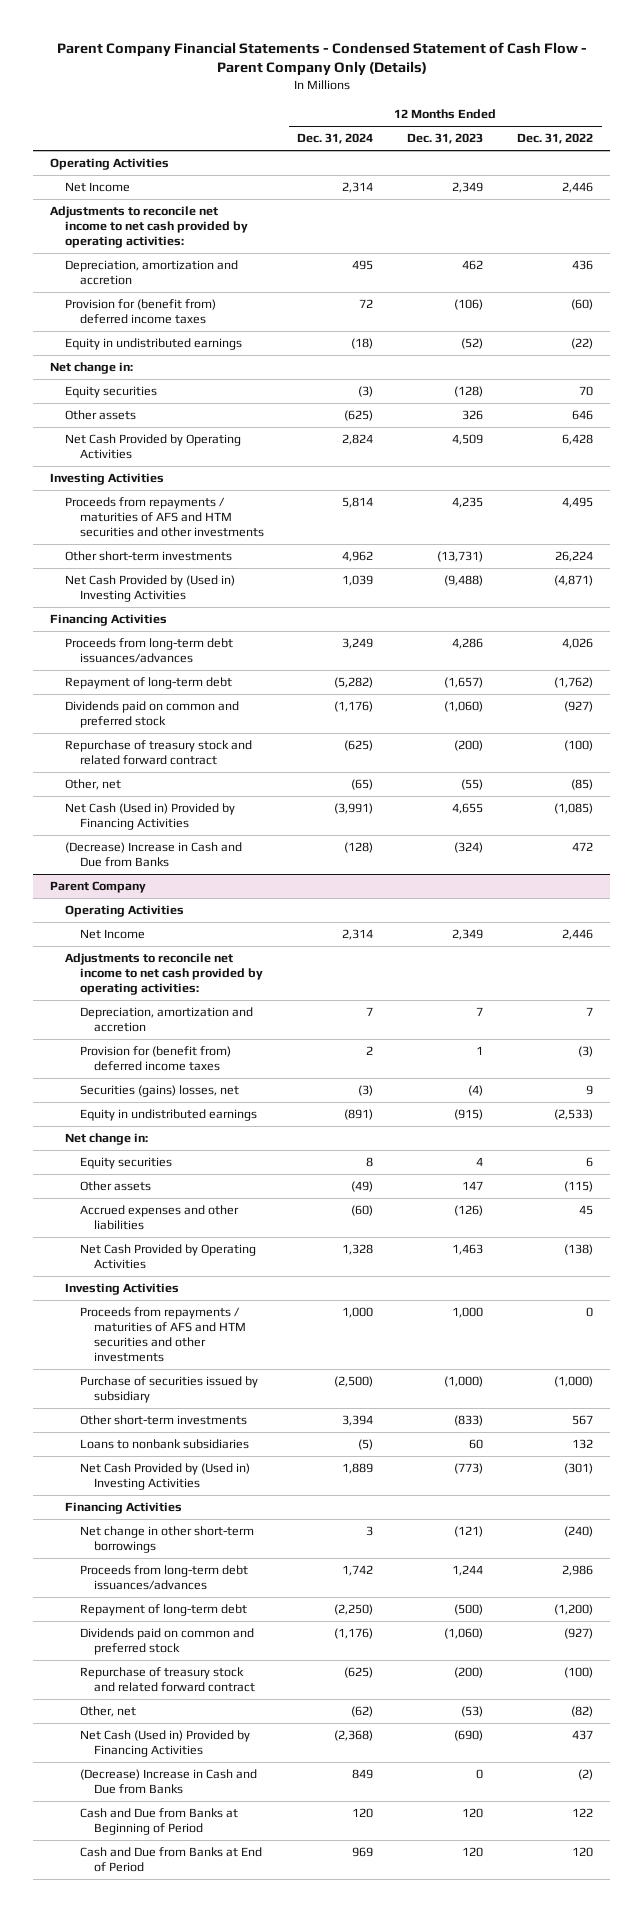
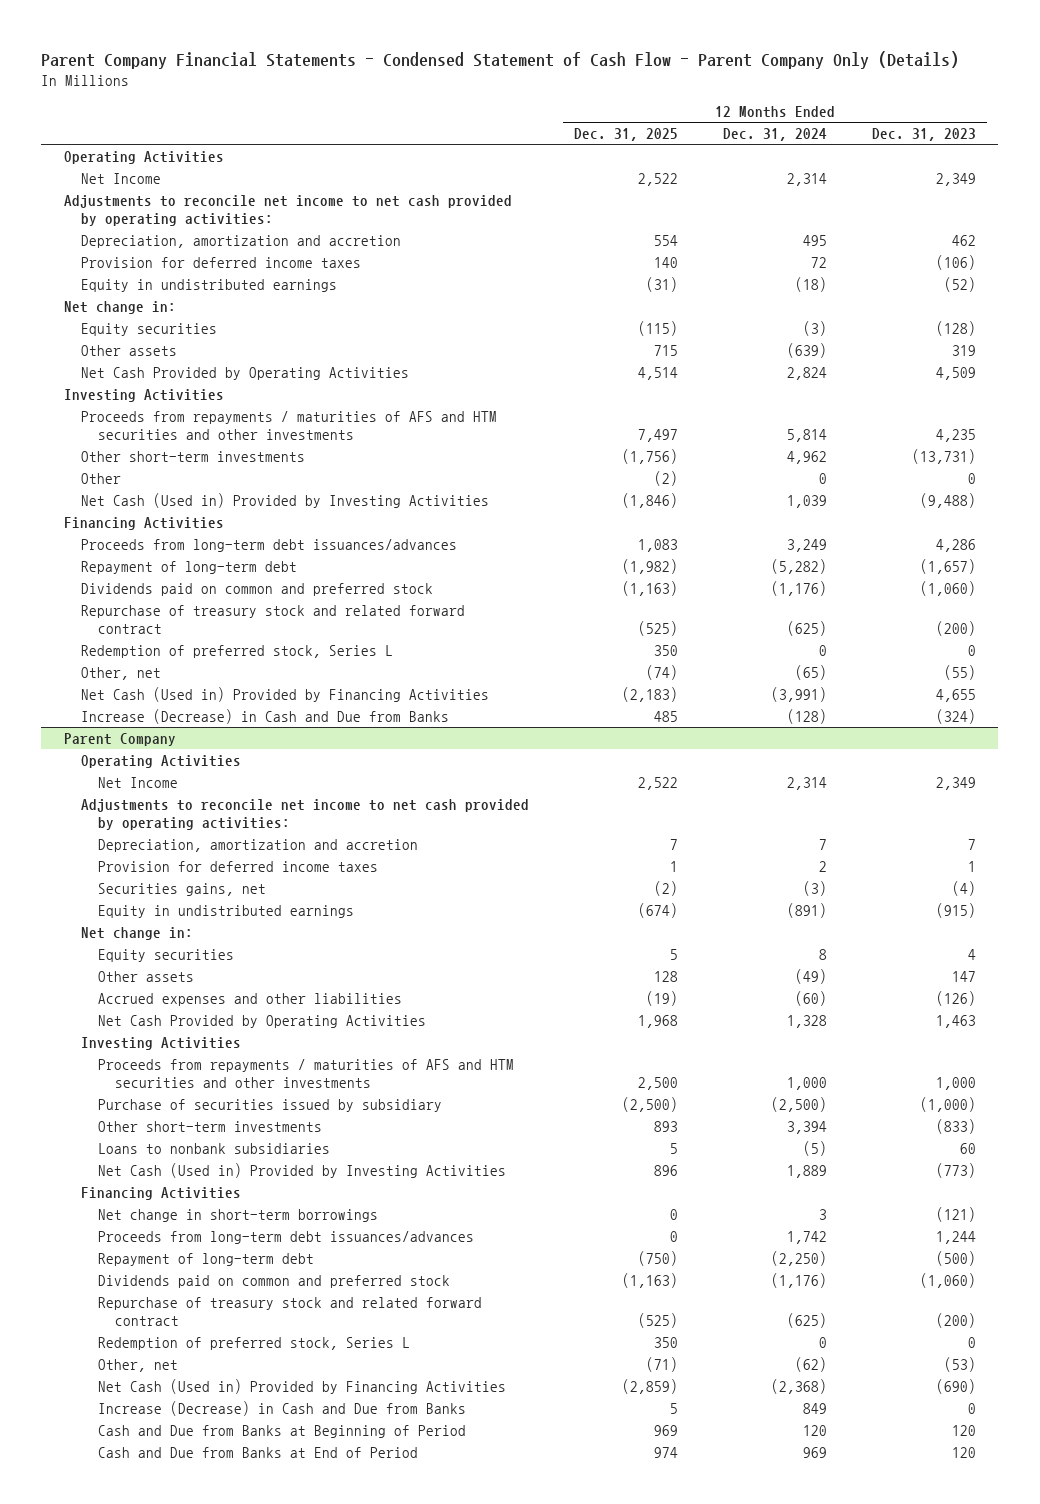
[517,133,594,145] Dec. 31, 2022 -> none
none -> [573,128,678,142] Dec. 31, 2025
[65,299,217,325] Provision for (benefit from) deferred income taxes -> [80,256,361,268] Provision for deferred income taxes
[344,410,374,422] (625) -> [786,342,827,358] (639)
[462,410,484,421] 326 -> [951,344,976,356] 319
none -> [80,472,121,484] Other
[65,575,236,603] Net Cash Provided by (Used in) Investing Activities -> [80,492,489,508] Net Cash (Used in) Provided by Investing Activities
none -> [80,644,393,658] Redemption of preferred stock, Series L
[65,842,243,868] (Decrease) Increase in Cash and Due from Banks -> [80,708,449,724] Increase (Decrease) in Cash and Due from Banks
[79,1046,231,1072] Provision for (benefit from) deferred income taxes -> [97,860,378,872] Provision for deferred income taxes
[79,1085,239,1098] Securities (gains) losses, net -> [97,882,266,896] Securities gains, net
[79,1463,250,1491] Net Cash Provided by (Used in) Investing Activities -> [97,1162,506,1178] Net Cash (Used in) Provided by Investing Activities
[79,1526,254,1554] Net change in other short-term borrowings -> [97,1208,378,1222] Net change in short-term borrowings
none -> [97,1336,410,1350] Redemption of preferred stock, Series L
[79,1769,257,1795] (Decrease) Increase in Cash and Due from Banks -> [97,1400,466,1416] Increase (Decrease) in Cash and Due from Banks

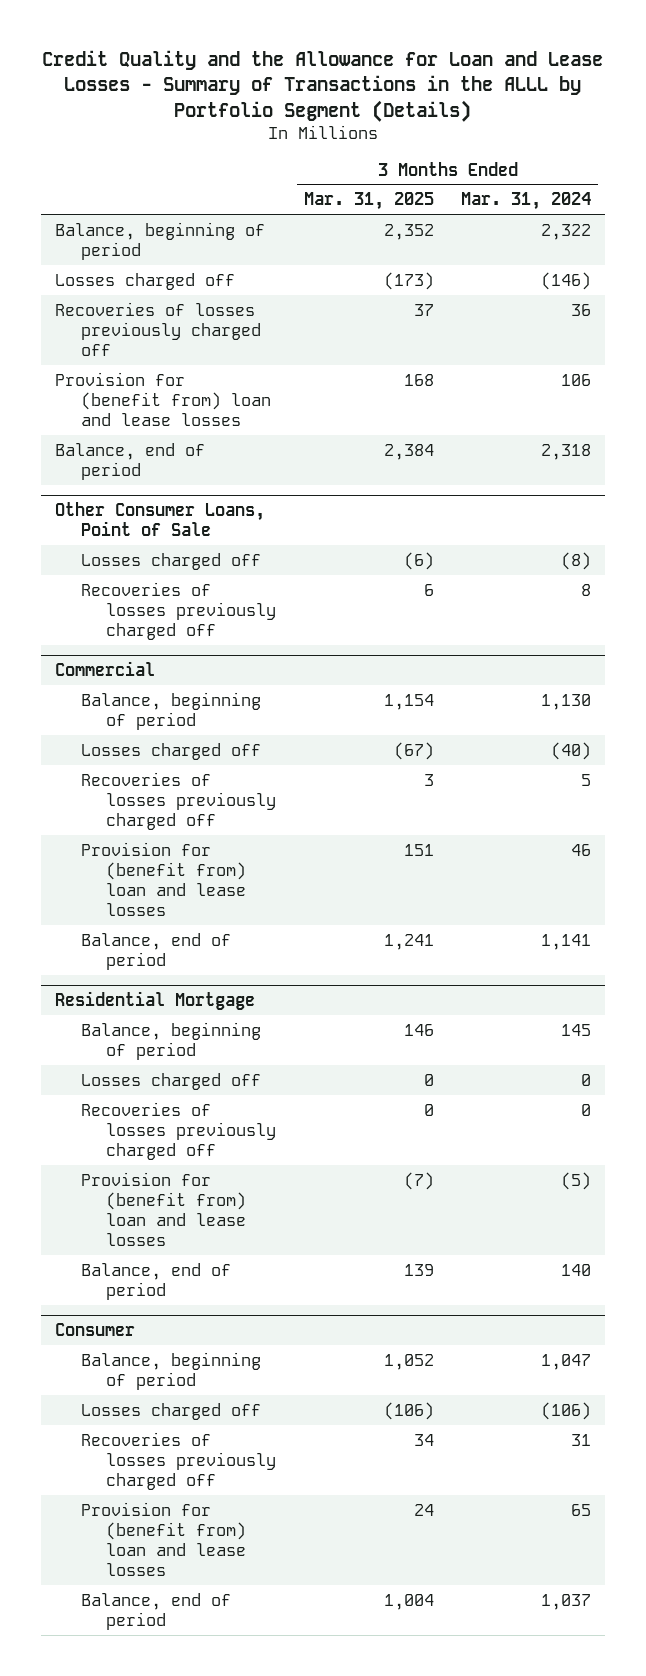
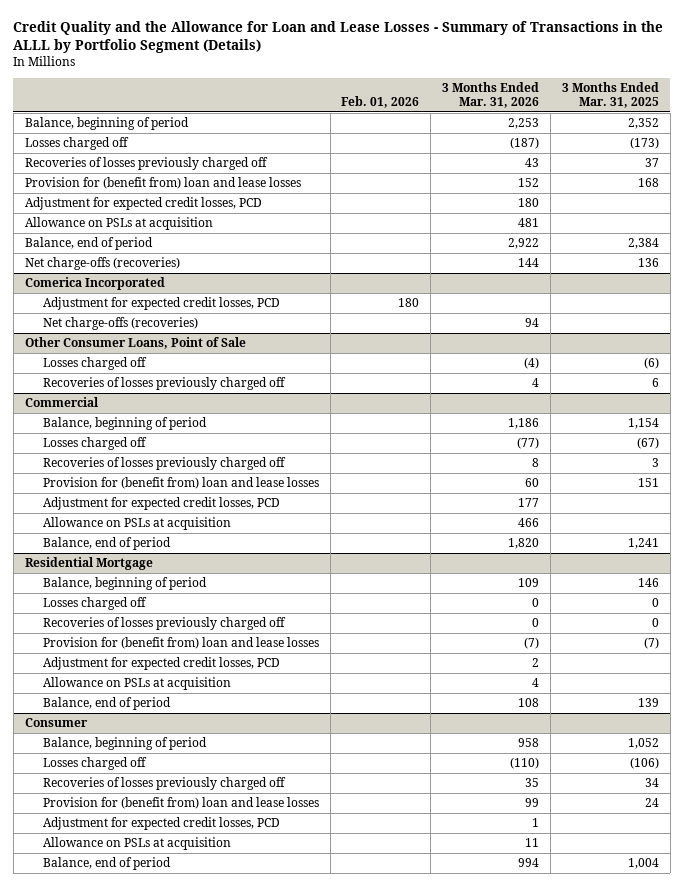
[461,192,592,211] Mar. 31, 2024 -> none
none -> [341,96,420,109] Feb. 01, 2026
none -> [442,82,540,109] 3 Months Ended Mar. 31, 2026
none -> [24,197,262,211] Adjustment for expected credit losses, PCD
none -> [24,217,213,231] Allowance on PSLs at acquisition
none -> [24,257,180,271] Net charge-offs (recoveries)
none -> [24,277,165,291] Comerica Incorporated
none -> [42,297,280,311] Adjustment for expected credit losses, PCD
none -> [42,317,198,331] Net charge-offs (recoveries)
none -> [42,497,280,511] Adjustment for expected credit losses, PCD
none -> [42,517,231,531] Allowance on PSLs at acquisition
none -> [42,657,280,671] Adjustment for expected credit losses, PCD
none -> [42,677,231,691] Allowance on PSLs at acquisition
none -> [42,817,280,831] Adjustment for expected credit losses, PCD
none -> [42,837,231,851] Allowance on PSLs at acquisition

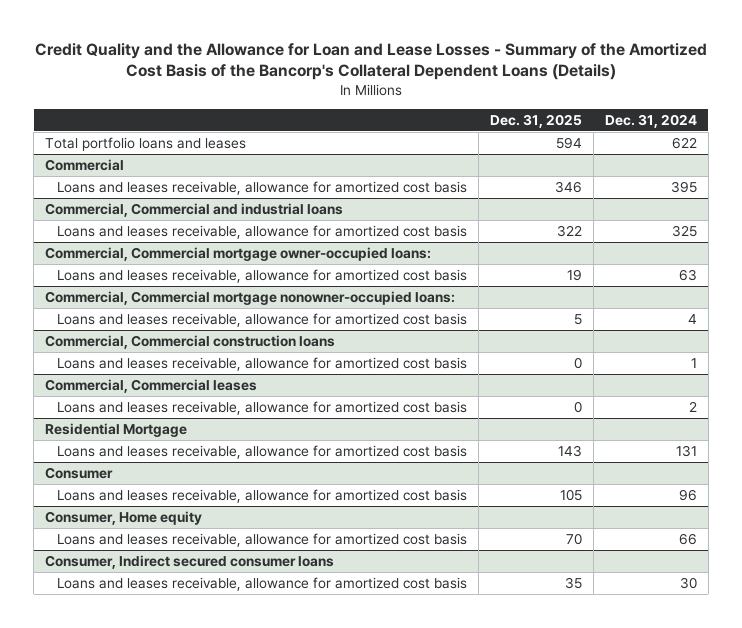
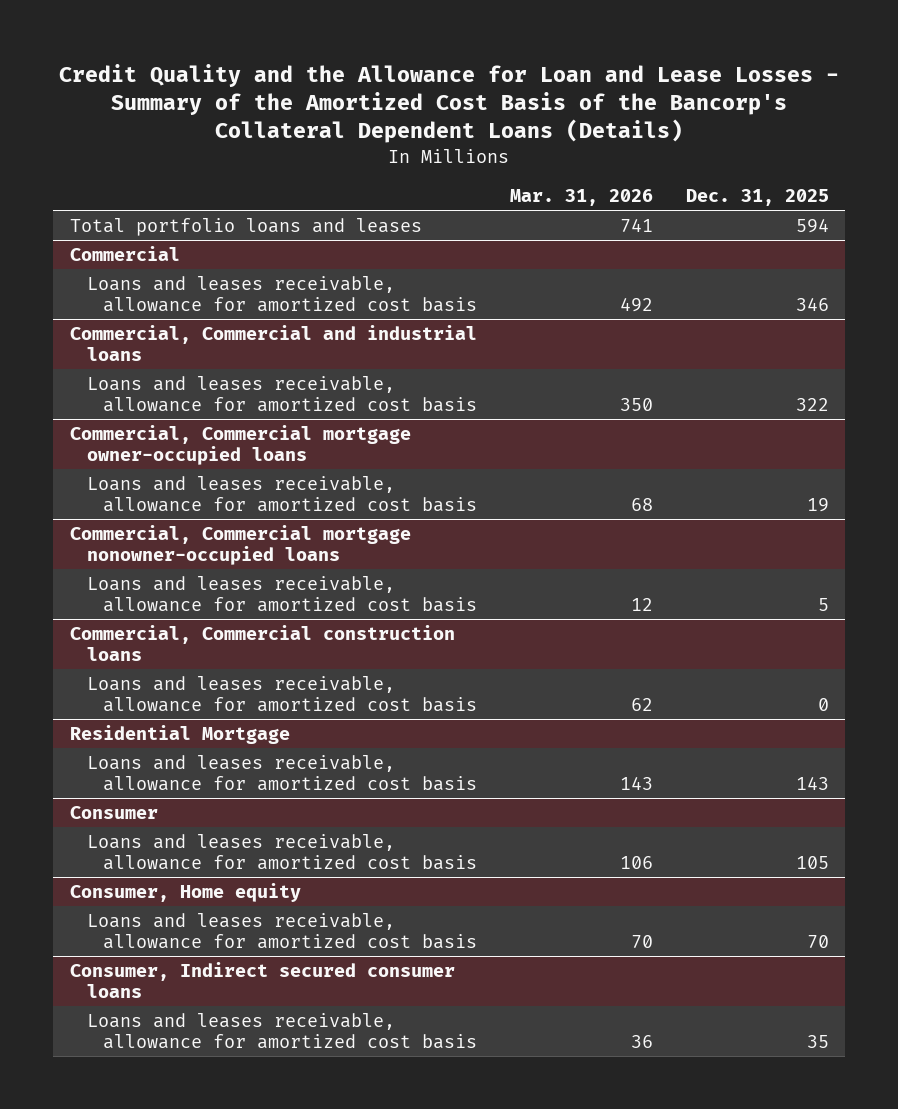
[604,113,697,128] Dec. 31, 2024 -> none
none -> [510,189,654,207] Mar. 31, 2026
[45,246,432,261] Commercial, Commercial mortgage owner-occupied loans: -> [69,424,411,466] Commercial, Commercial mortgage owner-occupied loans
[45,290,456,305] Commercial, Commercial mortgage nonowner-occupied loans: -> [69,524,411,566] Commercial, Commercial mortgage nonowner-occupied loans
[45,378,258,393] Commercial, Commercial leases -> none
[57,400,468,415] Loans and leases receivable, allowance for amortized cost basis -> none

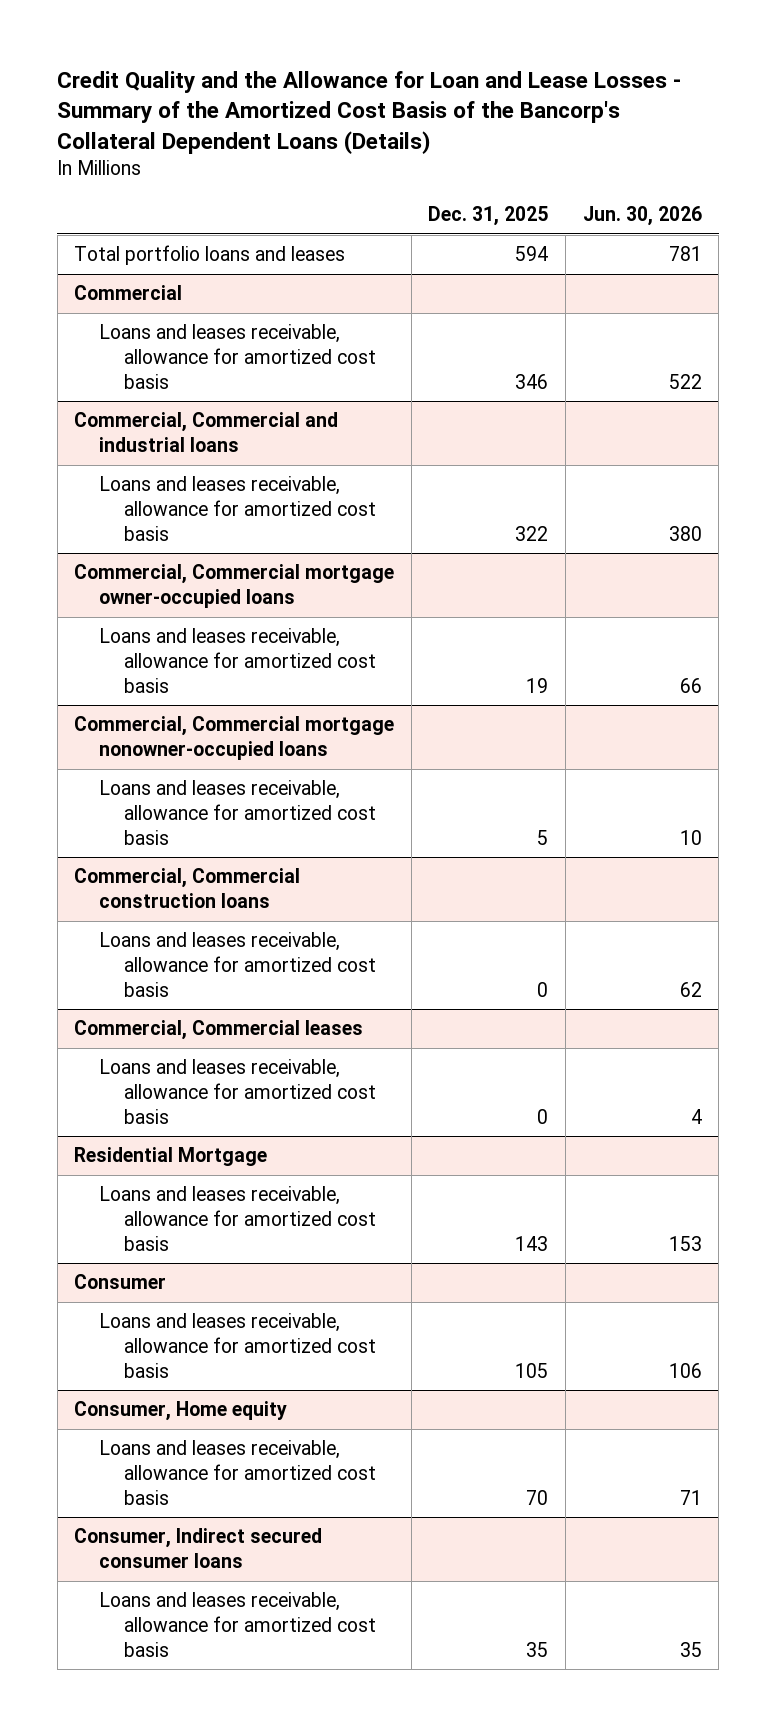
[510,189,654,207] Mar. 31, 2026 -> none
none -> [582,206,702,227] Jun. 30, 2026
none -> [74,1020,364,1041] Commercial, Commercial leases
none -> [99,1059,376,1124] Loans and leases receivable, allowance for amortized cost basis

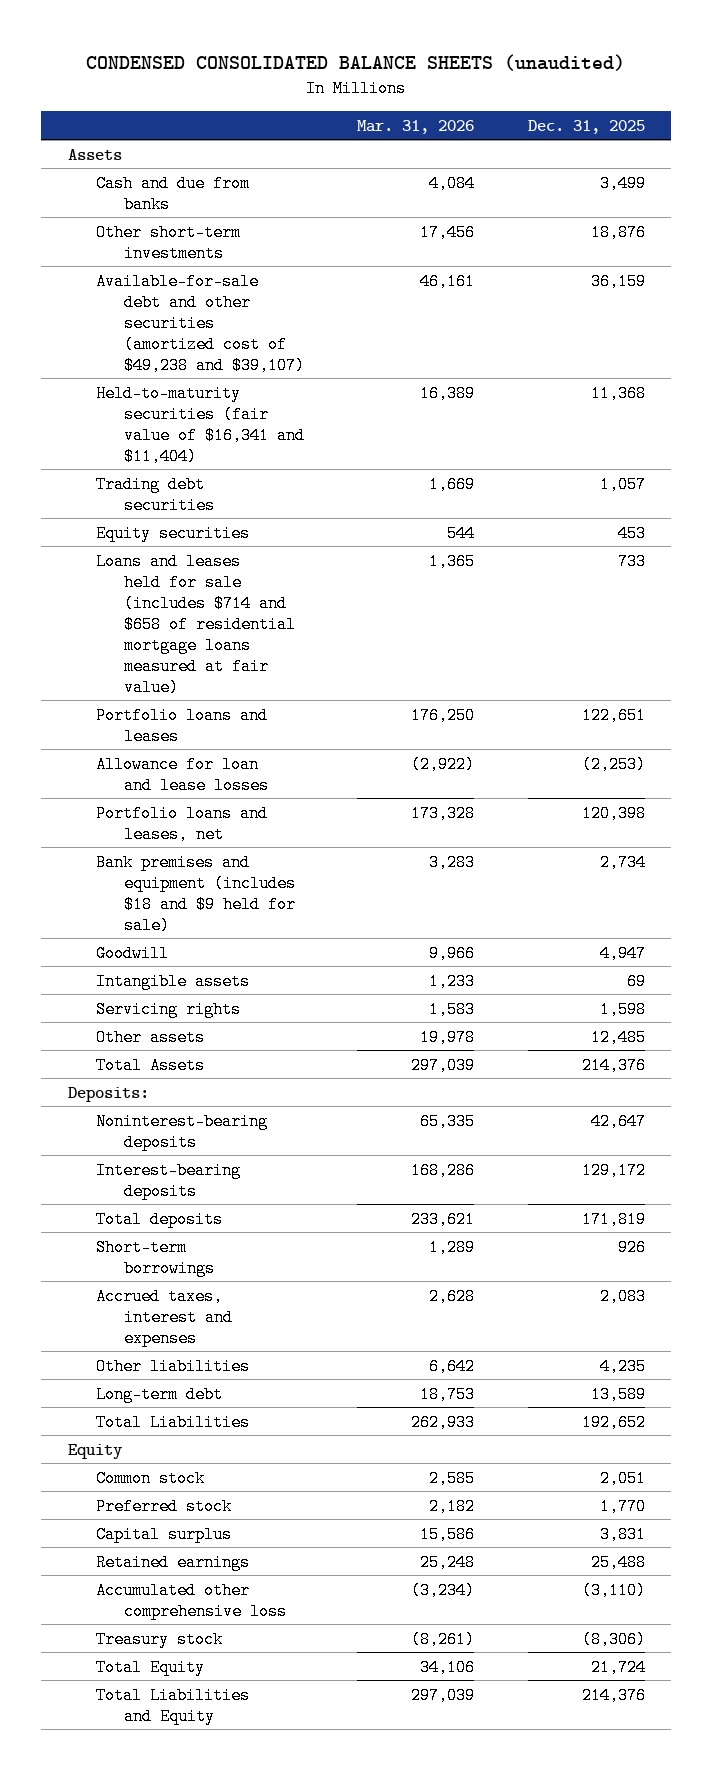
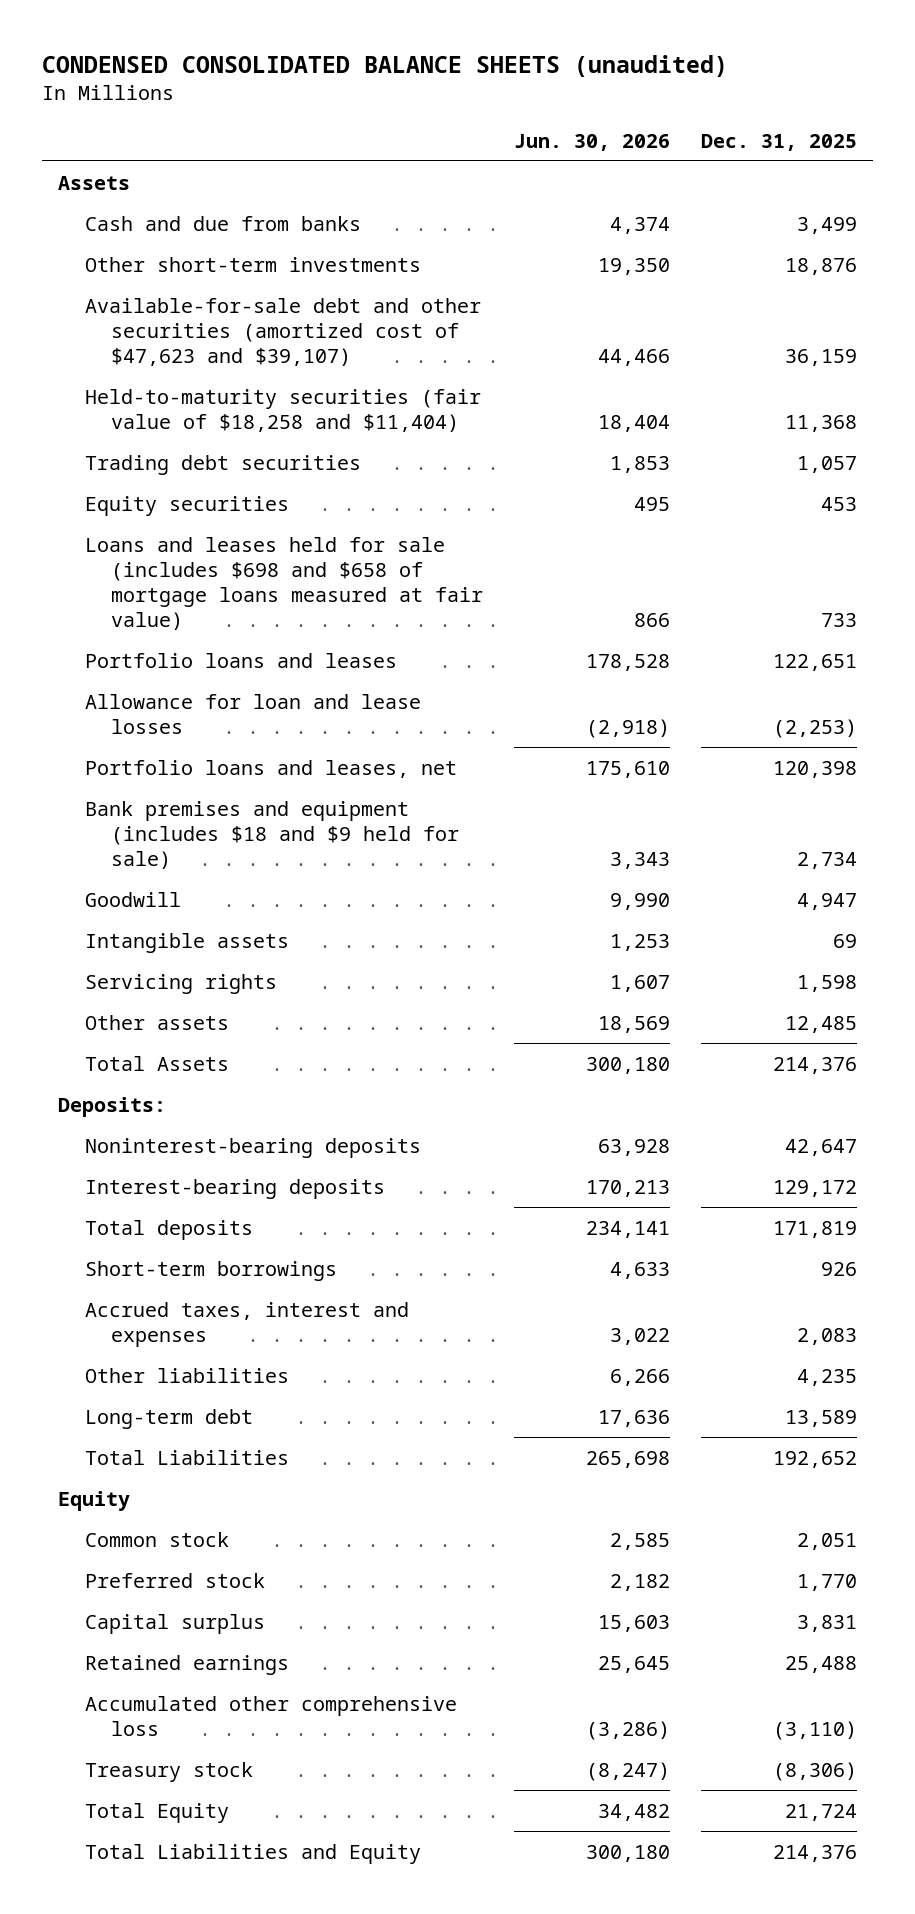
[357,119,475,134] Mar. 31, 2026 -> none
none -> [514,133,671,151] Jun. 30, 2026
[95,272,305,374] Available-for-sale debt and other securities (amortized cost of $49,238 and $39,107) -> [84,297,481,366] Available-for-sale debt and other securities (amortized cost of $47,623 and $39,107)
[95,384,305,465] Held-to-maturity securities (fair value of $16,341 and $11,404) -> [84,388,481,432] Held-to-maturity securities (fair value of $18,258 and $11,404)
[95,552,296,696] Loans and leases held for sale (includes $714 and $658 of residential mortgage loans measured at fair value) -> [84,536,484,630] Loans and leases held for sale (includes $698 and $658 of mortgage loans measured at fair value)

